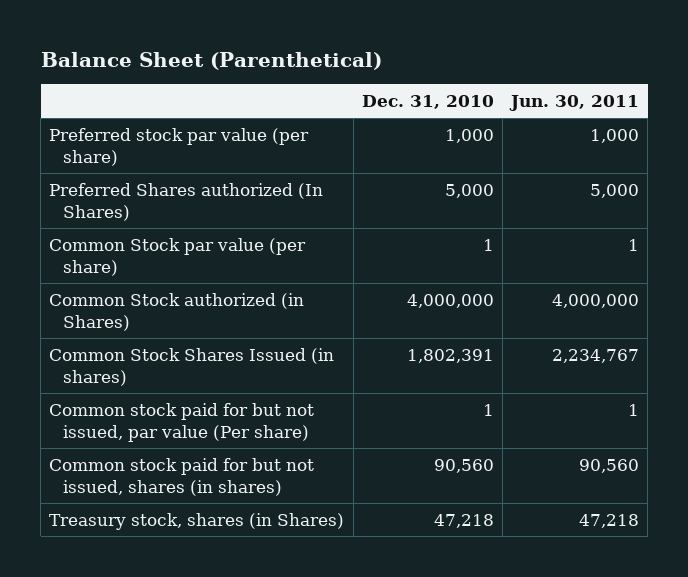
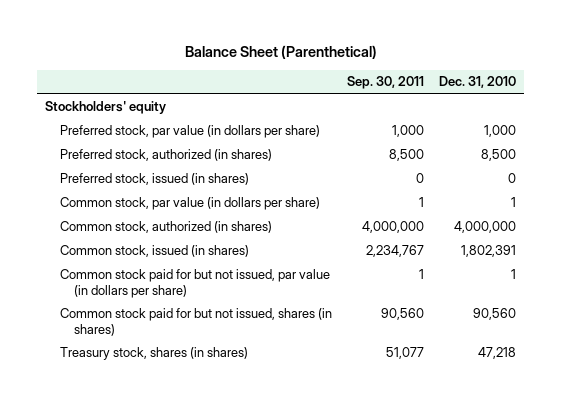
[509,95,640,112] Jun. 30, 2011 -> none
none -> [346,76,424,90] Sep. 30, 2011
none -> [44,101,166,115] Stockholders' equity
[49,127,310,166] Preferred stock par value (per share) -> [59,125,320,139] Preferred stock, par value (in dollars per share)
[49,182,324,221] Preferred Shares authorized (In Shares) -> [59,149,272,162] Preferred stock, authorized (in shares)
[444,183,494,198] 5,000 -> [481,149,517,162] 8,500
none -> [59,173,249,186] Preferred stock, issued (in shares)
[49,237,307,276] Common Stock par value (per share) -> [59,197,320,211] Common stock, par value (in dollars per share)
[49,292,305,331] Common Stock authorized (in Shares) -> [59,221,272,234] Common stock, authorized (in shares)
[49,347,335,386] Common Stock Shares Issued (in shares) -> [59,245,249,258] Common stock, issued (in shares)
[49,402,315,442] Common stock paid for but not issued, par value (Per share) -> [59,269,330,298] Common stock paid for but not issued, par value (in dollars per share)
[49,512,345,530] Treasury stock, shares (in Shares) -> [59,347,248,361] Treasury stock, shares (in shares)

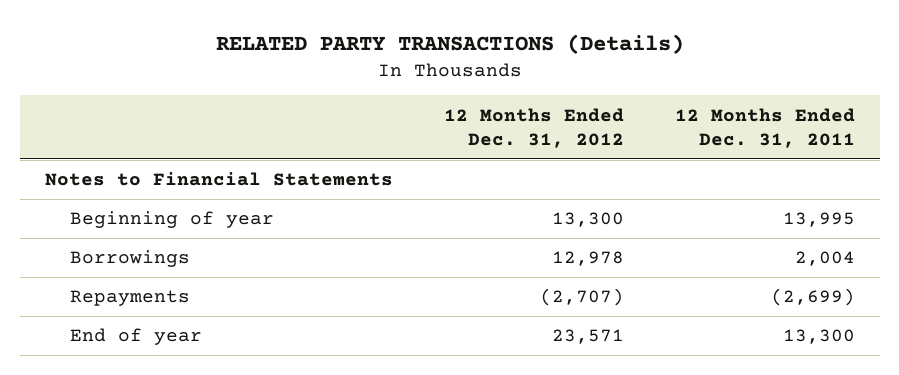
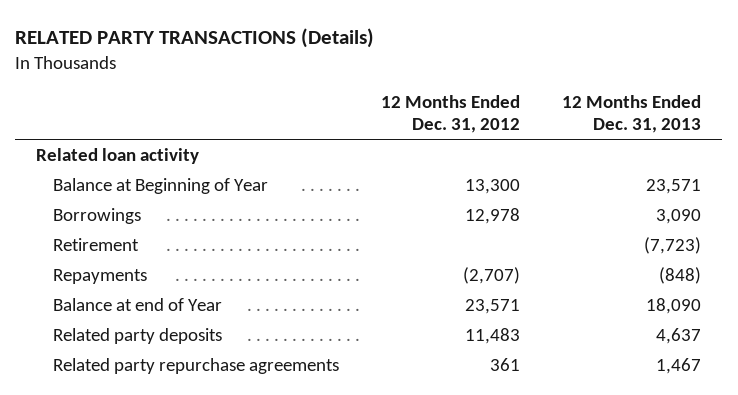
[674,107,855,148] 12 Months Ended Dec. 31, 2011 -> none
none -> [562,95,702,134] 12 Months Ended Dec. 31, 2013
[44,172,393,187] Notes to Financial Statements -> none
none -> [36,148,200,165] Related loan activity
[69,211,274,229] Beginning of year -> [53,178,269,195] Balance at Beginning of Year
none -> [53,238,140,252] Retirement
[69,328,202,346] End of year -> [53,298,223,312] Balance at end of Year
none -> [53,328,223,345] Related party deposits
none -> [53,358,340,375] Related party repurchase agreements

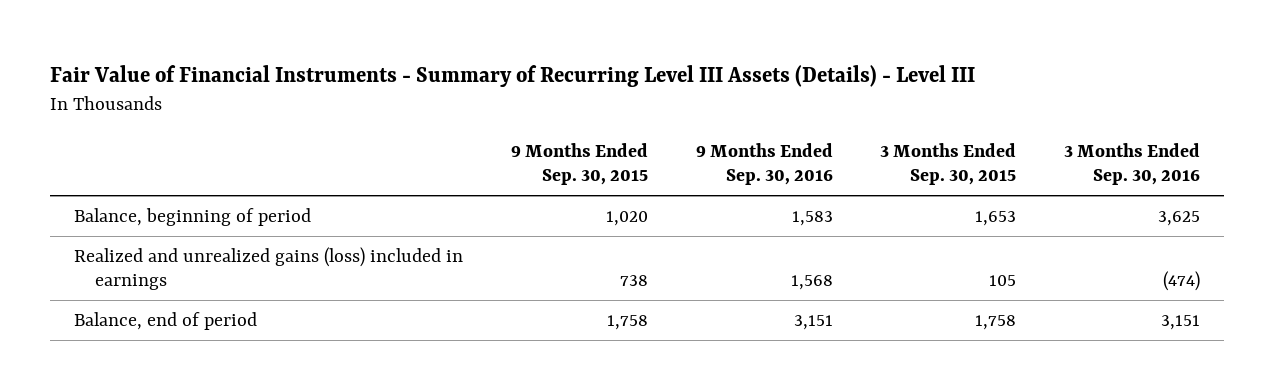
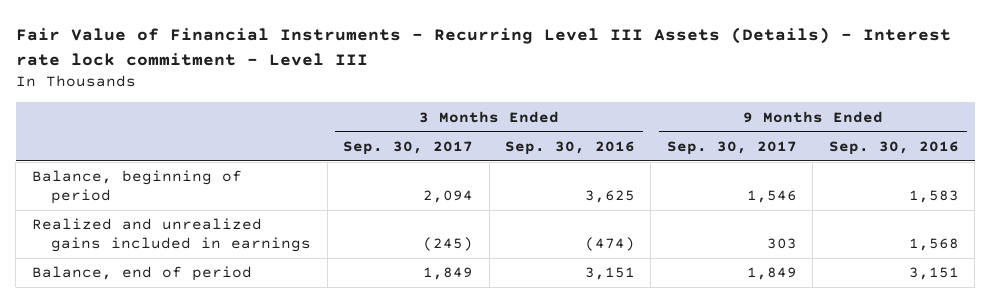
[49,65,975,88] Fair Value of Financial Instruments - Summary of Recurring Level III Assets (Details) - Level III -> [15,27,951,66] Fair Value of Financial Instruments - Recurring Level III Assets (Details) - Interest rate lock commitment - Level III
[510,143,648,186] 9 Months Ended Sep. 30, 2015 -> none
[880,143,1017,186] 3 Months Ended Sep. 30, 2015 -> none
none -> [343,140,474,155] Sep. 30, 2017
none -> [666,140,797,155] Sep. 30, 2017
[73,246,463,290] Realized and unrealized gains (loss) included in earnings -> [31,218,312,253] Realized and unrealized gains included in earnings

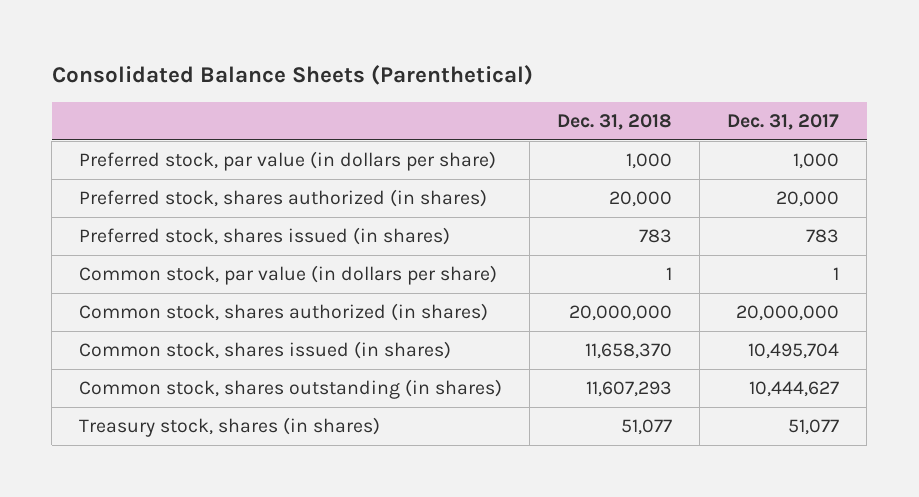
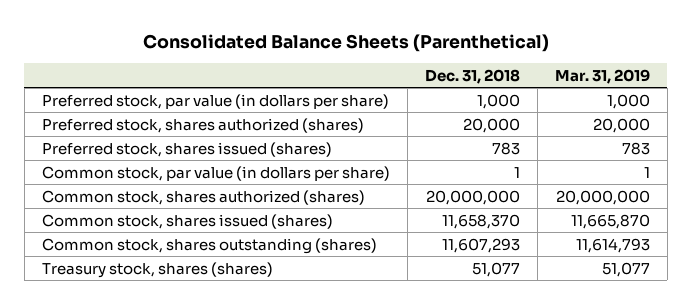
[727,114,840,131] Dec. 31, 2017 -> none
none -> [554,68,650,84] Mar. 31, 2019
[79,189,488,208] Preferred stock, shares authorized (in shares) -> [41,117,364,133] Preferred stock, shares authorized (shares)
[79,227,451,246] Preferred stock, shares issued (in shares) -> [41,141,332,157] Preferred stock, shares issued (shares)
[79,303,489,322] Common stock, shares authorized (in shares) -> [41,189,365,205] Common stock, shares authorized (shares)
[79,341,452,360] Common stock, shares issued (in shares) -> [41,213,333,229] Common stock, shares issued (shares)
[79,379,503,400] Common stock, shares outstanding (in shares) -> [41,237,377,254] Common stock, shares outstanding (shares)
[79,417,381,438] Treasury stock, shares (in shares) -> [41,261,273,278] Treasury stock, shares (shares)

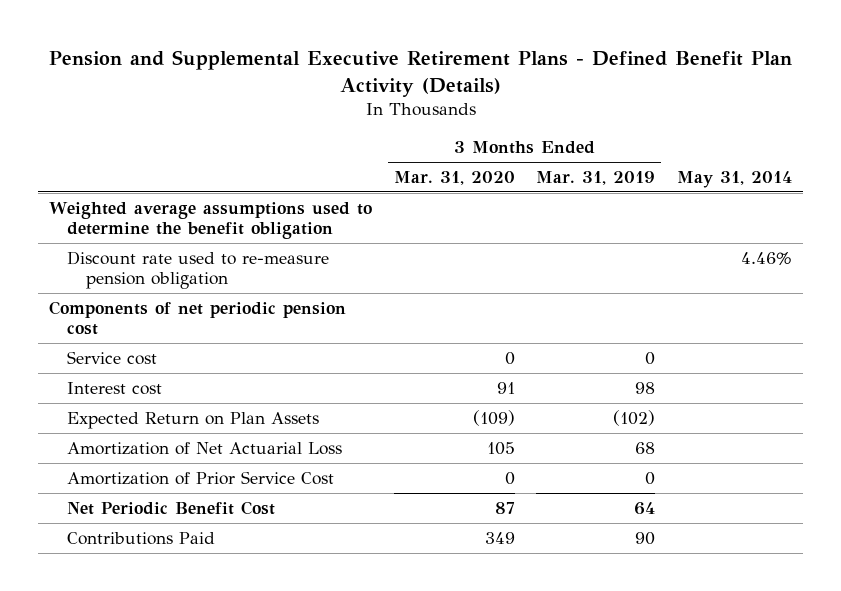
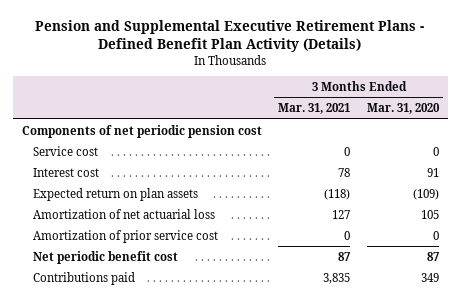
[536,171,656,186] Mar. 31, 2019 -> none
[677,171,793,189] May 31, 2014 -> none
none -> [278,103,351,115] Mar. 31, 2021
[48,201,372,240] Weighted average assumptions used to determine the benefit obligation -> none
[67,250,330,290] Discount rate used to re-measure pension obligation -> none
[67,411,320,429] Expected Return on Plan Assets -> [32,187,198,201] Expected return on plan assets
[67,441,343,455] Amortization of Net Actuarial Loss -> [32,208,215,219] Amortization of net actuarial loss
[67,470,335,485] Amortization of Prior Service Cost -> [32,229,218,243] Amortization of prior service cost
[67,500,276,515] Net Periodic Benefit Cost -> [32,250,178,264] Net periodic benefit cost
[67,531,216,545] Contributions Paid -> [32,271,135,285] Contributions paid

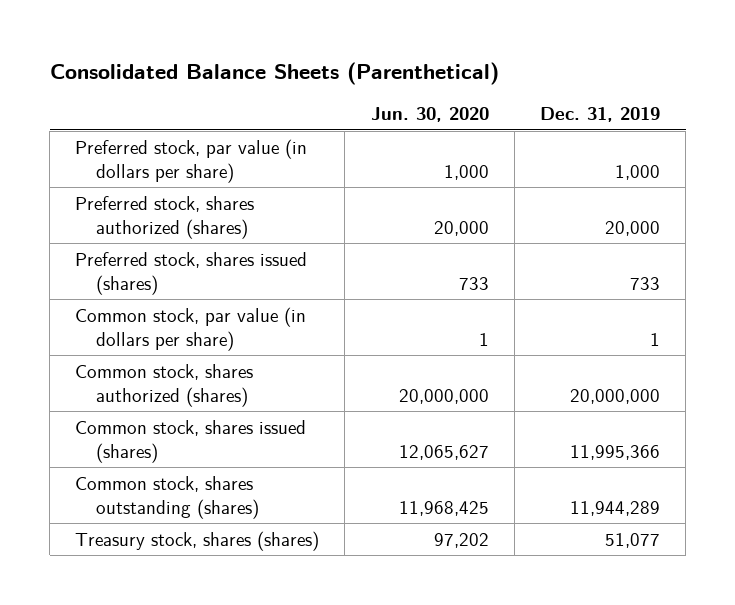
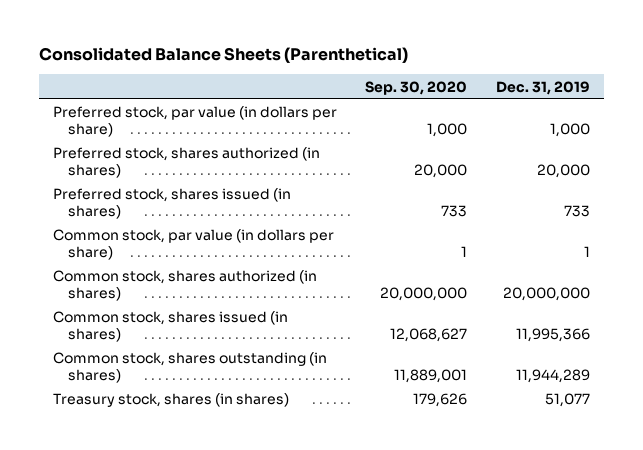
[370,107,489,123] Jun. 30, 2020 -> none
none -> [365,80,468,95] Sep. 30, 2020
[75,195,255,239] Preferred stock, shares authorized (shares) -> [53,147,321,179] Preferred stock, shares authorized (in shares)
[75,251,308,295] Preferred stock, shares issued (shares) -> [53,188,292,220] Preferred stock, shares issued (in shares)
[75,363,254,407] Common stock, shares authorized (shares) -> [53,270,318,302] Common stock, shares authorized (in shares)
[75,419,307,463] Common stock, shares issued (shares) -> [53,311,289,343] Common stock, shares issued (in shares)
[75,475,259,519] Common stock, shares outstanding (shares) -> [53,352,328,384] Common stock, shares outstanding (in shares)
[75,530,320,551] Treasury stock, shares (shares) -> [53,393,290,408] Treasury stock, shares (in shares)

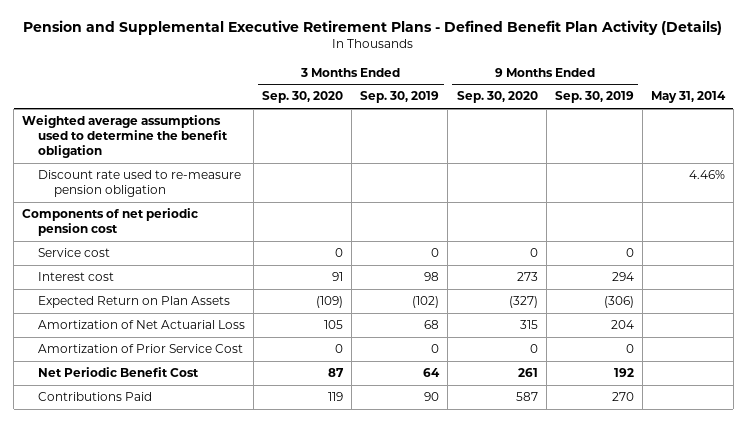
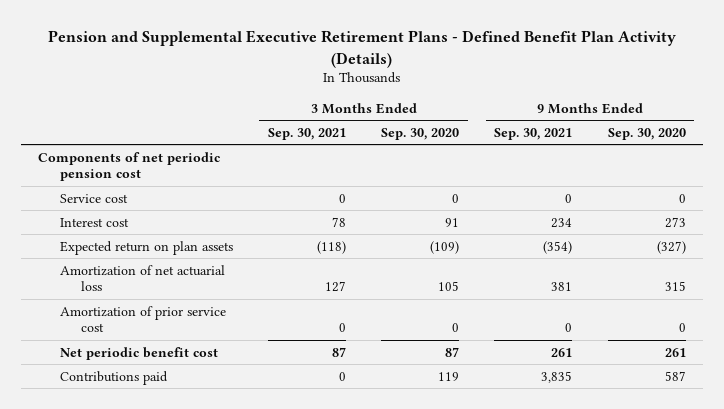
[360,91,440,104] Sep. 30, 2019 -> none
[554,91,634,104] Sep. 30, 2019 -> none
[650,91,726,104] May 31, 2014 -> none
none -> [267,127,346,140] Sep. 30, 2021
none -> [494,127,573,140] Sep. 30, 2021
[22,115,229,159] Weighted average assumptions used to determine the benefit obligation -> none
[38,170,242,198] Discount rate used to re-measure pension obligation -> none
[38,296,231,309] Expected Return on Plan Assets -> [59,240,233,255] Expected return on plan assets
[38,320,246,330] Amortization of Net Actuarial Loss -> [59,264,225,291] Amortization of net actuarial loss
[38,344,244,354] Amortization of Prior Service Cost -> [59,305,226,332] Amortization of prior service cost
[38,367,200,378] Net Periodic Benefit Cost -> [59,346,218,360] Net periodic benefit cost
[38,392,153,402] Contributions Paid -> [59,370,168,385] Contributions paid

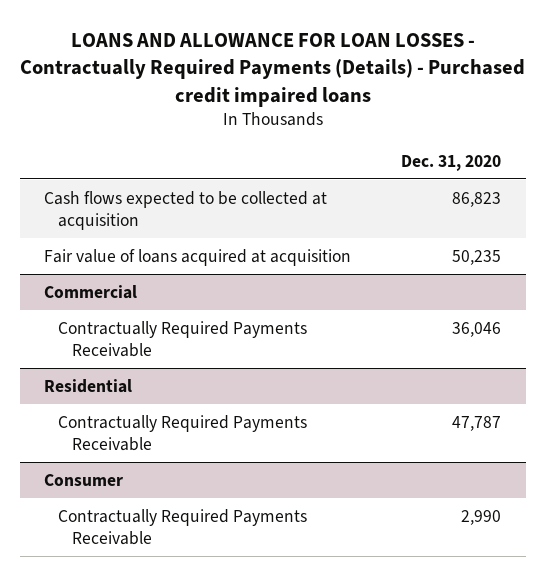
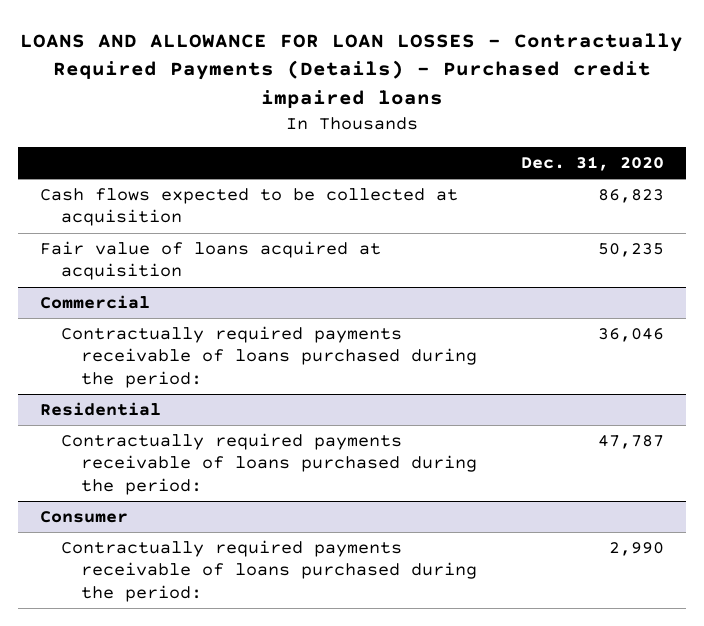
[58,320,308,357] Contractually Required Payments Receivable -> [60,326,478,388] Contractually required payments receivable of loans purchased during the period:
[58,414,308,451] Contractually Required Payments Receivable -> [60,433,478,495] Contractually required payments receivable of loans purchased during the period:
[58,508,308,545] Contractually Required Payments Receivable -> [60,540,478,602] Contractually required payments receivable of loans purchased during the period:

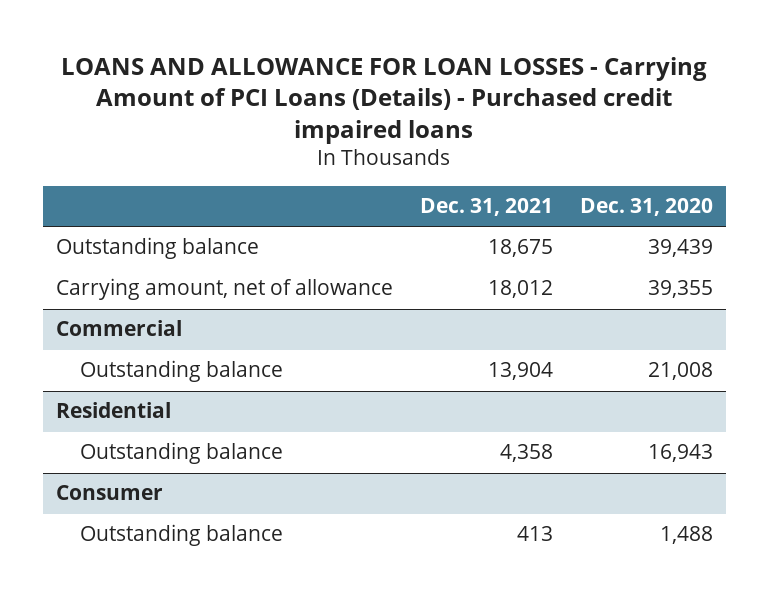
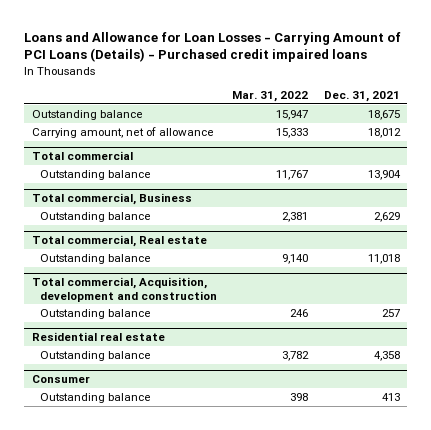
[61,56,708,144] LOANS AND ALLOWANCE FOR LOAN LOSSES - Carrying Amount of PCI Loans (Details) - Purchased credit impaired loans -> [24,31,402,63] Loans and Allowance for Loan Losses - Carrying Amount of PCI Loans (Details) - Purchased credit impaired loans
[579,198,713,217] Dec. 31, 2020 -> none
none -> [232,90,309,102] Mar. 31, 2022
[56,320,183,337] Commercial -> [31,151,133,161] Total commercial
none -> [31,193,192,206] Total commercial, Business
none -> [40,211,152,222] Outstanding balance
none -> [31,235,207,248] Total commercial, Real estate
none -> [40,253,152,264] Outstanding balance
none -> [31,277,218,302] Total commercial, Acquisition, development and construction
none -> [40,308,152,319] Outstanding balance
[56,402,172,419] Residential -> [31,332,165,342] Residential real estate

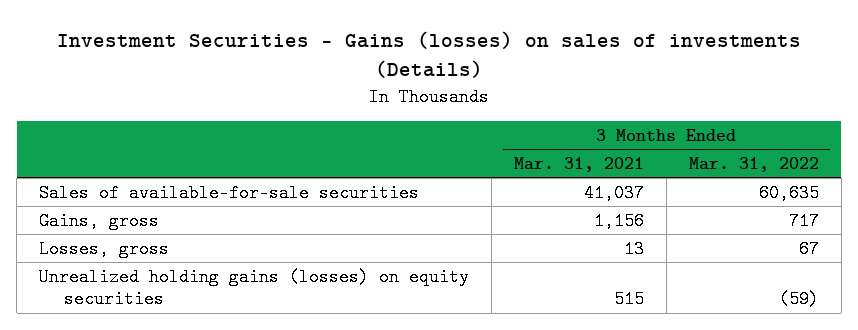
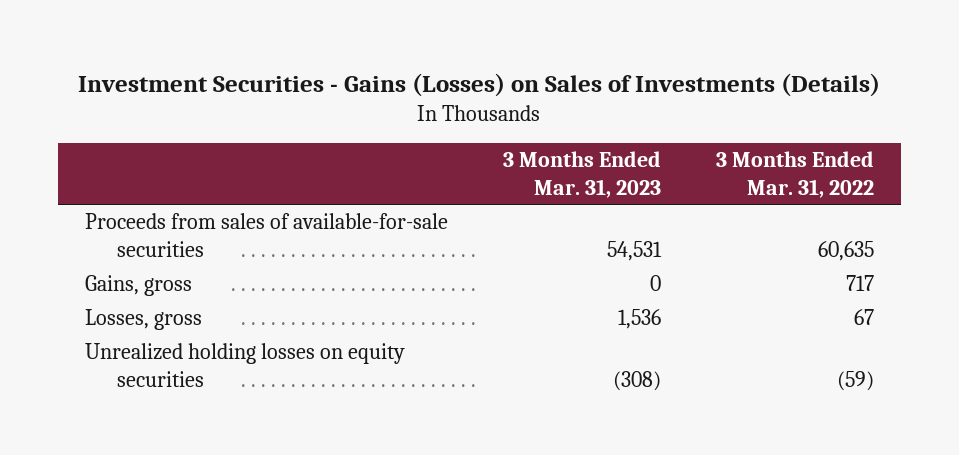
[57,30,802,79] Investment Securities - Gains (losses) on sales of investments (Details) -> [78,72,881,97] Investment Securities - Gains (Losses) on Sales of Investments (Details)
[514,157,645,173] Mar. 31, 2021 -> none
none -> [502,150,661,199] 3 Months Ended Mar. 31, 2023
[39,183,420,202] Sales of available-for-sale securities -> [85,213,449,258] Proceeds from sales of available-for-sale securities
[39,267,470,309] Unrealized holding gains (losses) on equity securities -> [85,343,406,388] Unrealized holding losses on equity securities

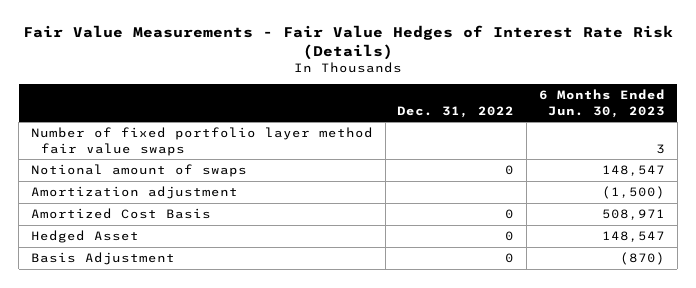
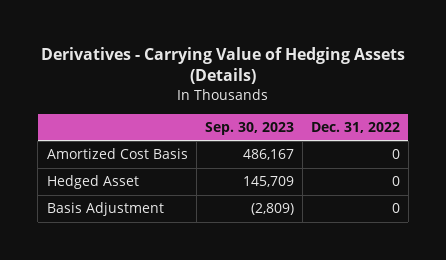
[22,25,673,60] Fair Value Measurements - Fair Value Hedges of Interest Rate Risk (Details) -> [41,46,406,85] Derivatives - Carrying Value of Hedging Assets (Details)
[538,89,665,118] 6 Months Ended Jun. 30, 2023 -> none
none -> [204,121,294,135] Sep. 30, 2023
[30,127,373,156] Number of fixed portfolio layer method fair value swaps -> none
[30,164,247,178] Notional amount of swaps -> none
[30,186,238,200] Amortization adjustment -> none

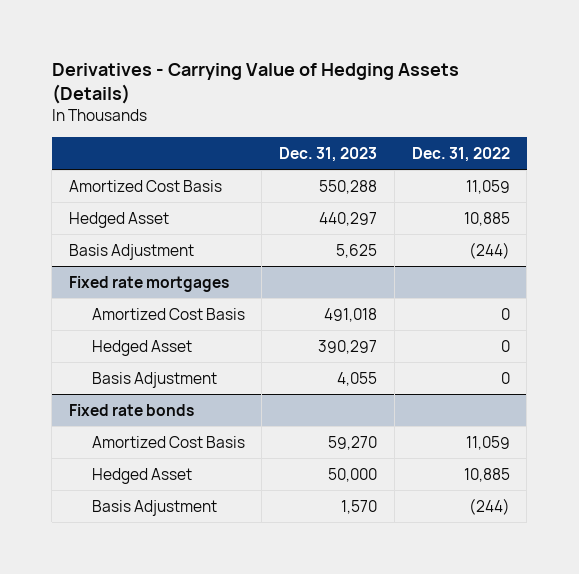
[204,121,294,135] Sep. 30, 2023 -> none
none -> [279,146,378,162] Dec. 31, 2023
none -> [69,179,223,192] Amortized Cost Basis
none -> [69,211,170,228] Hedged Asset
none -> [69,243,195,260] Basis Adjustment
none -> [69,275,230,292] Fixed rate mortgages
none -> [69,403,195,416] Fixed rate bonds
none -> [91,435,245,448] Amortized Cost Basis
none -> [91,467,192,484] Hedged Asset
none -> [91,499,217,516] Basis Adjustment

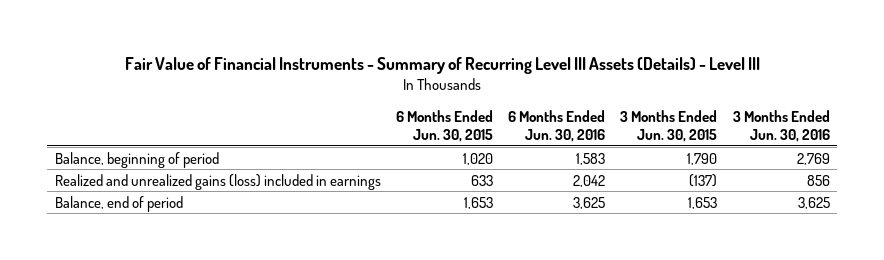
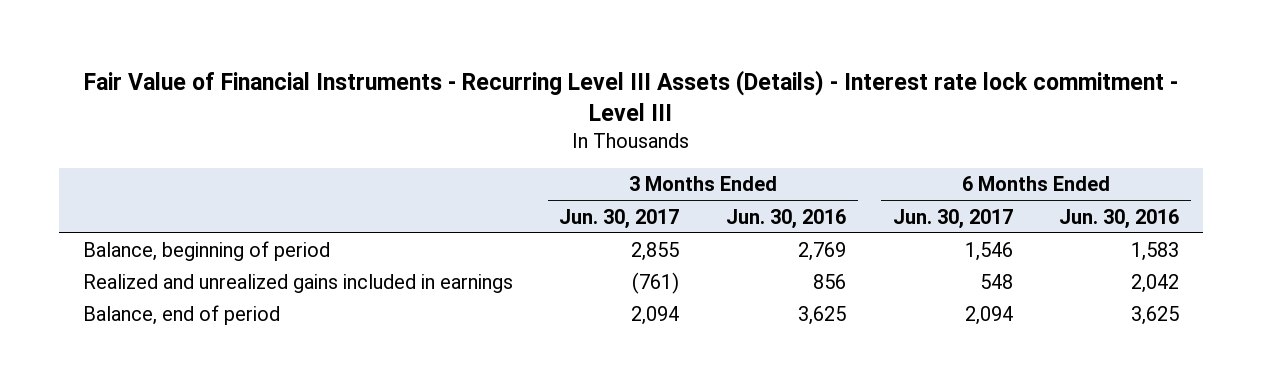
[125,57,761,75] Fair Value of Financial Instruments - Summary of Recurring Level III Assets (Details) - Level III -> [84,70,1179,122] Fair Value of Financial Instruments - Recurring Level III Assets (Details) - Interest rate lock commitment - Level III
[396,109,494,142] 6 Months Ended Jun. 30, 2015 -> none
[620,109,718,142] 3 Months Ended Jun. 30, 2015 -> none
none -> [559,208,680,229] Jun. 30, 2017
none -> [892,208,1013,229] Jun. 30, 2017
[54,173,381,190] Realized and unrealized gains (loss) included in earnings -> [82,274,513,294] Realized and unrealized gains included in earnings

